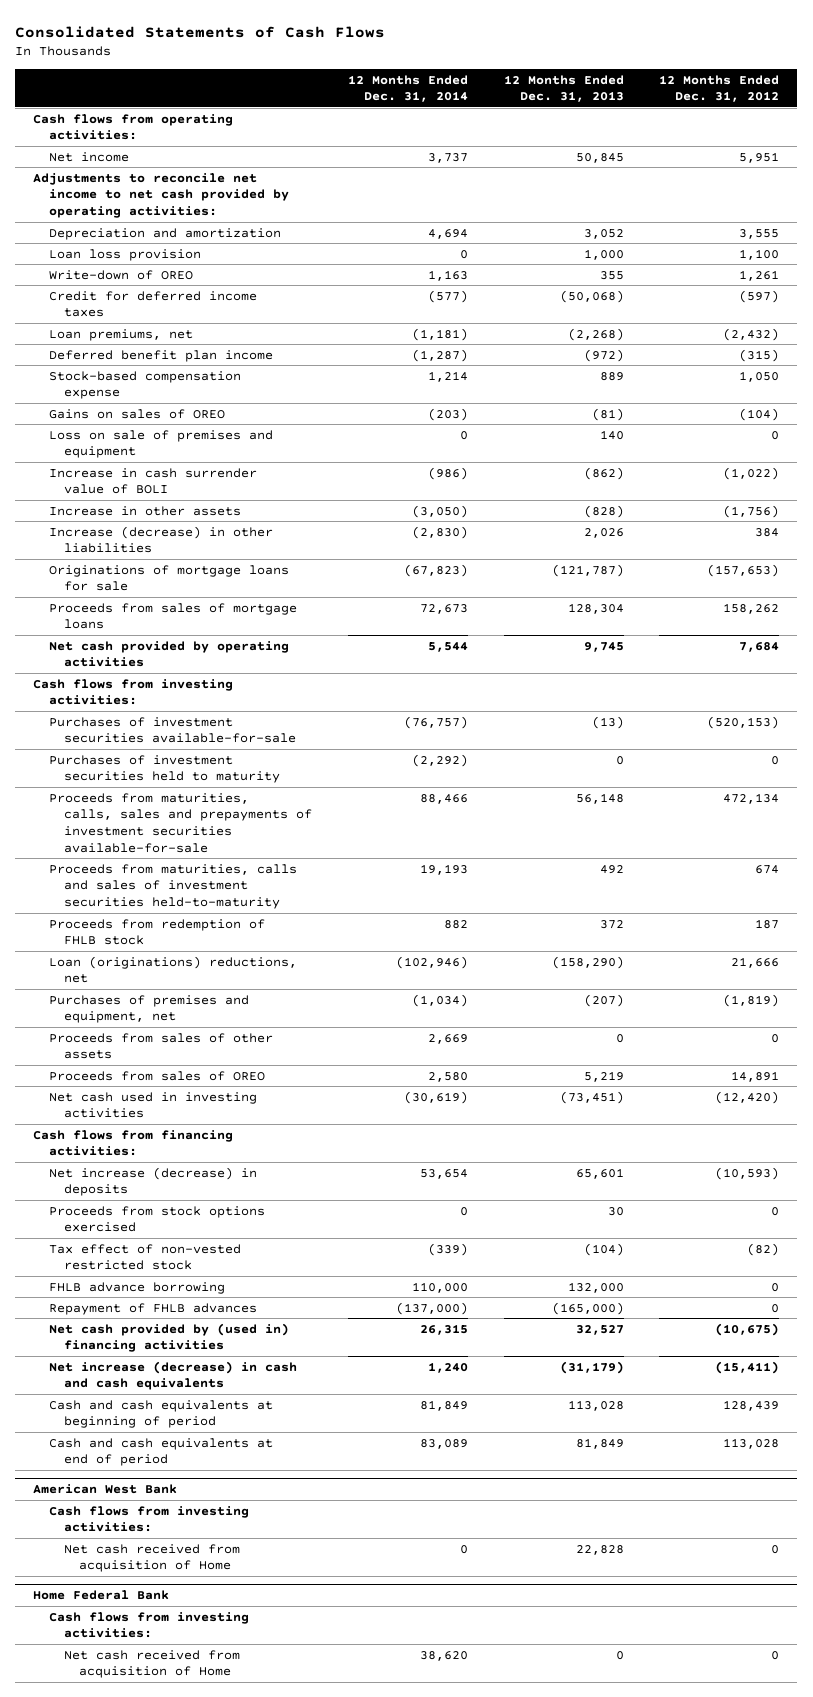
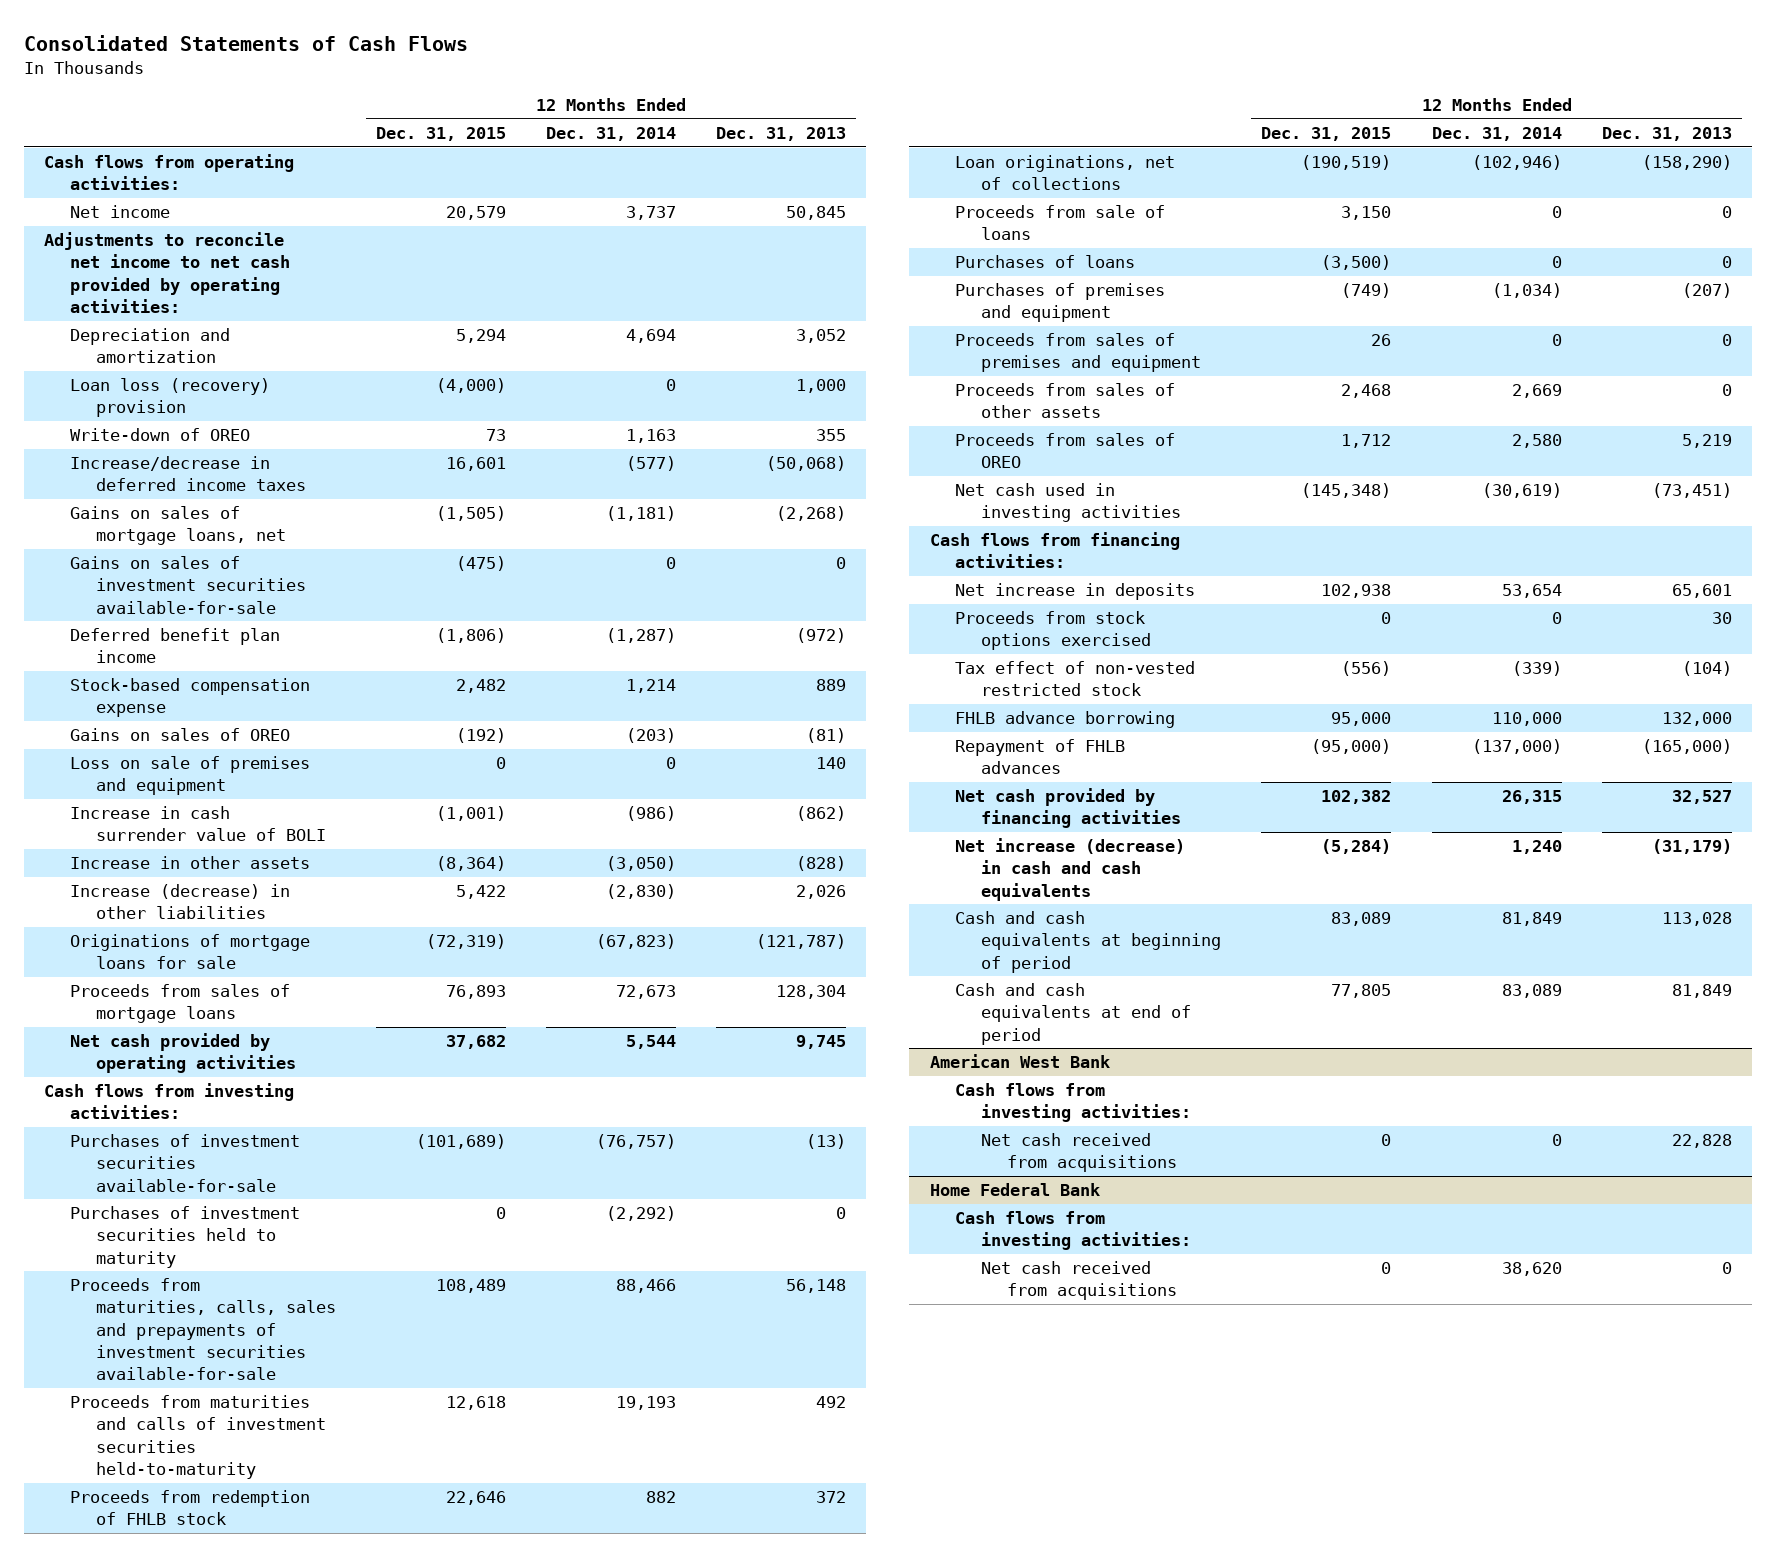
[659,74,780,103] 12 Months Ended Dec. 31, 2012 -> none
none -> [375,127,506,142] Dec. 31, 2015
[48,248,201,261] Loan loss provision -> [69,378,270,418] Loan loss (recovery) provision
[48,290,257,318] Credit for deferred income taxes -> [69,456,306,492] Increase/decrease in deferred income taxes
[48,328,193,341] Loan premiums, net -> [69,506,286,546] Gains on sales of mortgage loans, net
none -> [69,556,306,614] Gains on sales of investment securities available-for-sale
[48,863,297,910] Proceeds from maturities, calls and sales of investment securities held-to-maturity -> [69,1395,326,1479] Proceeds from maturities and calls of investment securities held-to-maturity
[48,955,297,984] Loan (originations) reductions, net -> [955,155,1176,191] Loan originations, net of collections
none -> [955,205,1166,241] Proceeds from sale of loans
none -> [955,255,1136,269] Purchases of loans
[48,994,249,1024] Purchases of premises and equipment, net -> [955,283,1166,323] Purchases of premises and equipment
none -> [955,333,1202,373] Proceeds from sales of premises and equipment
[48,1166,257,1197] Net increase (decrease) in deposits -> [955,583,1196,601] Net increase in deposits
[48,1322,289,1353] Net cash provided by (used in) financing activities -> [955,788,1182,829] Net cash provided by financing activities
[63,1543,240,1573] Net cash received from acquisition of Home -> [981,1133,1177,1173] Net cash received from acquisitions
[63,1649,240,1679] Net cash received from acquisition of Home -> [981,1261,1177,1301] Net cash received from acquisitions

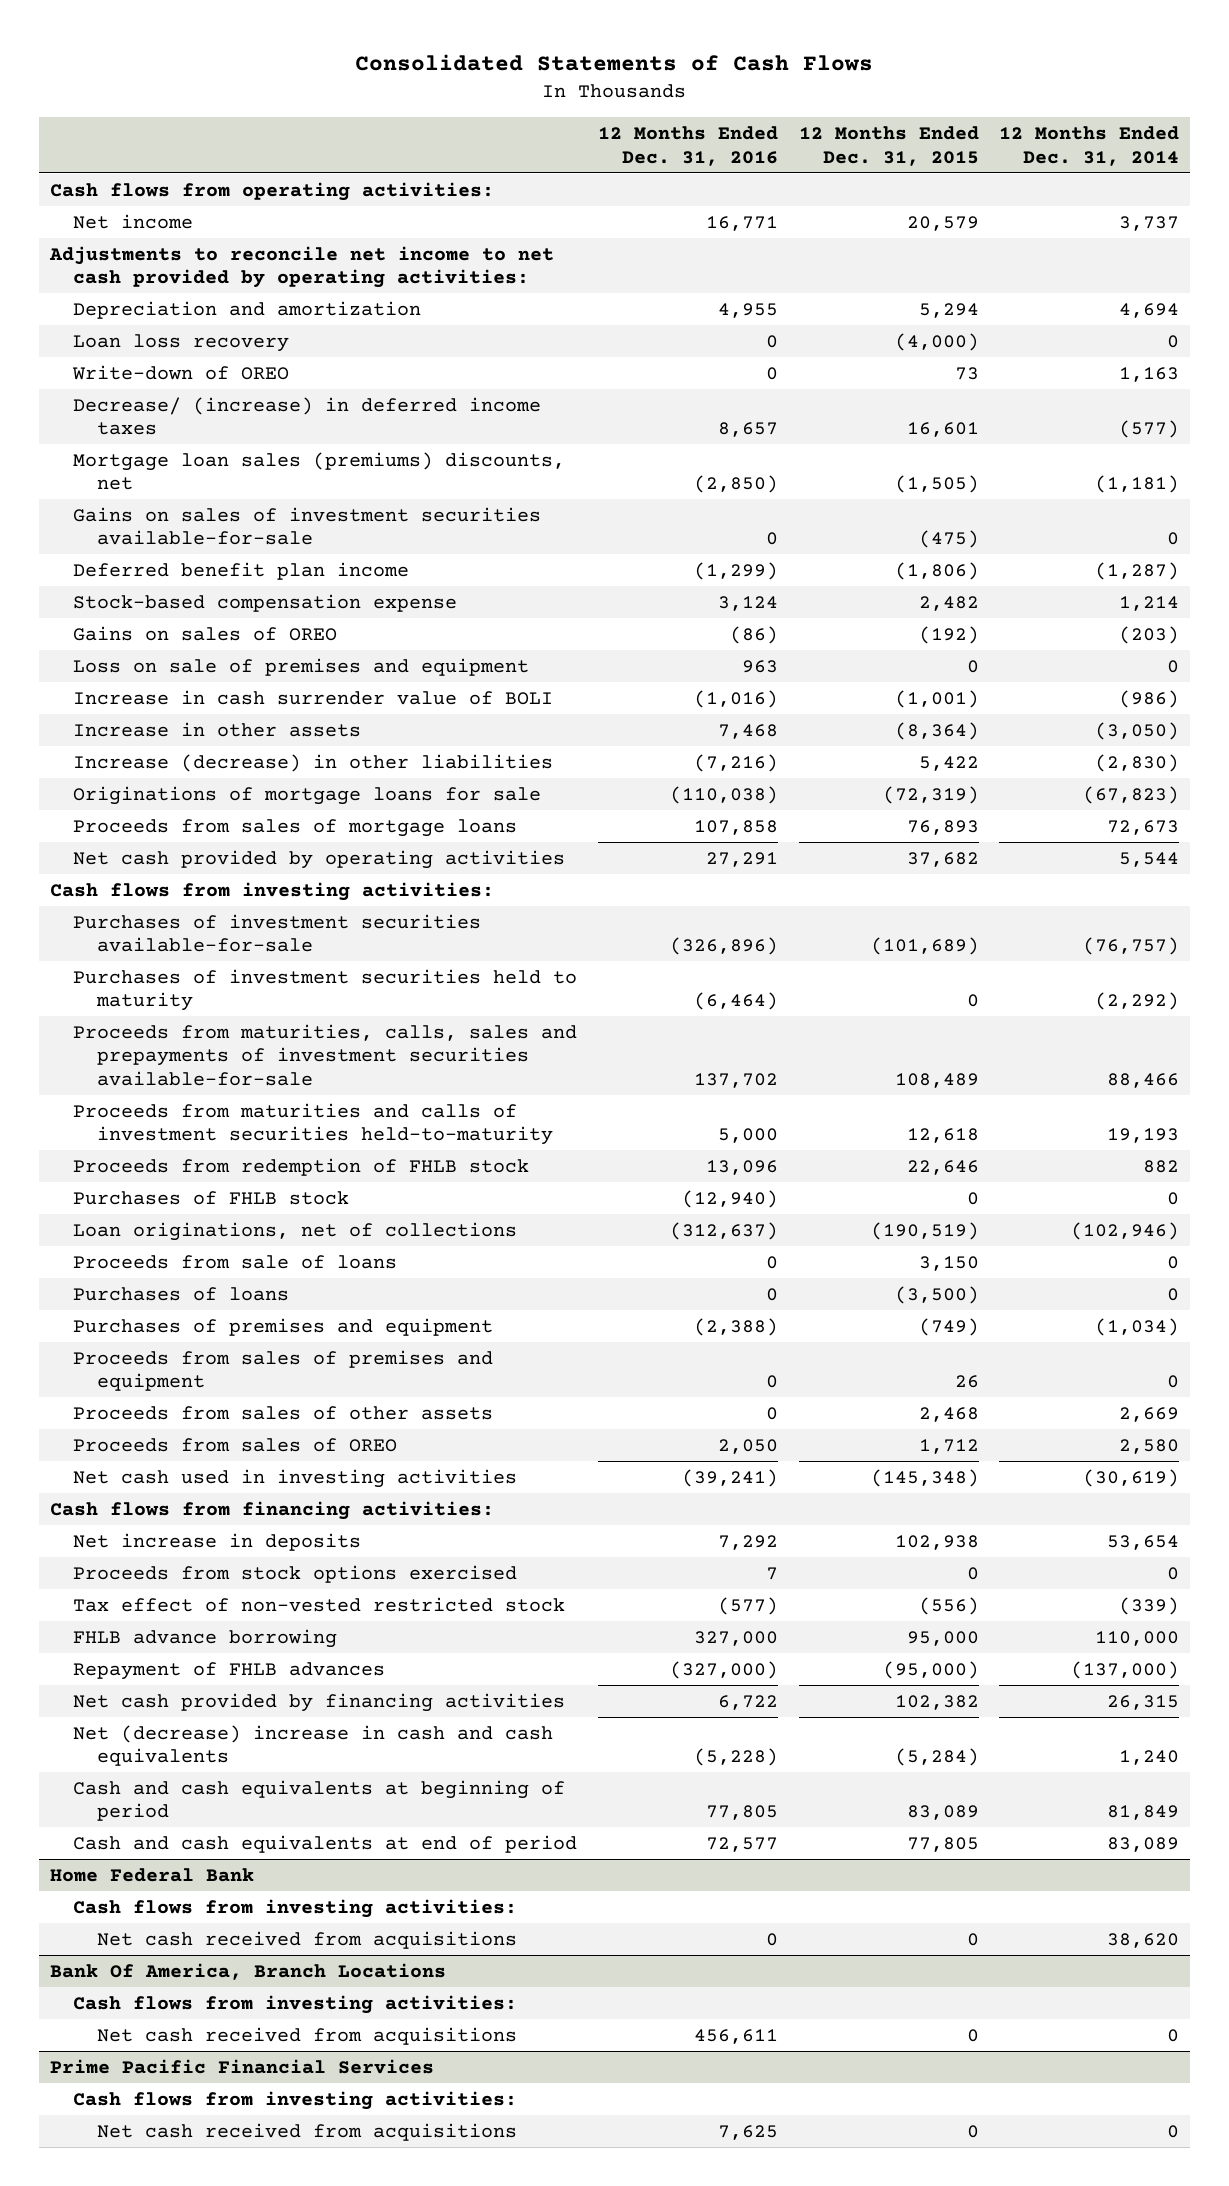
[716,127,847,142] Dec. 31, 2013 -> none
none -> [597,126,778,166] 12 Months Ended Dec. 31, 2016
[69,378,270,418] Loan loss (recovery) provision -> [73,333,290,352] Loan loss recovery
[69,456,306,492] Increase/decrease in deferred income taxes -> [73,396,542,436] Decrease/ (increase) in deferred income taxes
[69,506,286,546] Gains on sales of mortgage loans, net -> [73,451,566,491] Mortgage loan sales (premiums) discounts, net
none -> [73,1190,350,1205] Purchases of FHLB stock
[955,838,1186,901] Net increase (decrease) in cash and cash equivalents -> [73,1724,554,1767] Net (decrease) increase in cash and cash equivalents
[929,1054,1110,1069] American West Bank -> none
[955,1083,1192,1123] Cash flows from investing activities: -> none
[981,1133,1177,1173] Net cash received from acquisitions -> none
none -> [49,1962,446,1980] Bank Of America, Branch Locations
none -> [73,1994,518,2014] Cash flows from investing activities:
none -> [96,2026,517,2045] Net cash received from acquisitions
none -> [49,2058,434,2074] Prime Pacific Financial Services
none -> [73,2090,518,2110] Cash flows from investing activities:
none -> [96,2122,517,2141] Net cash received from acquisitions

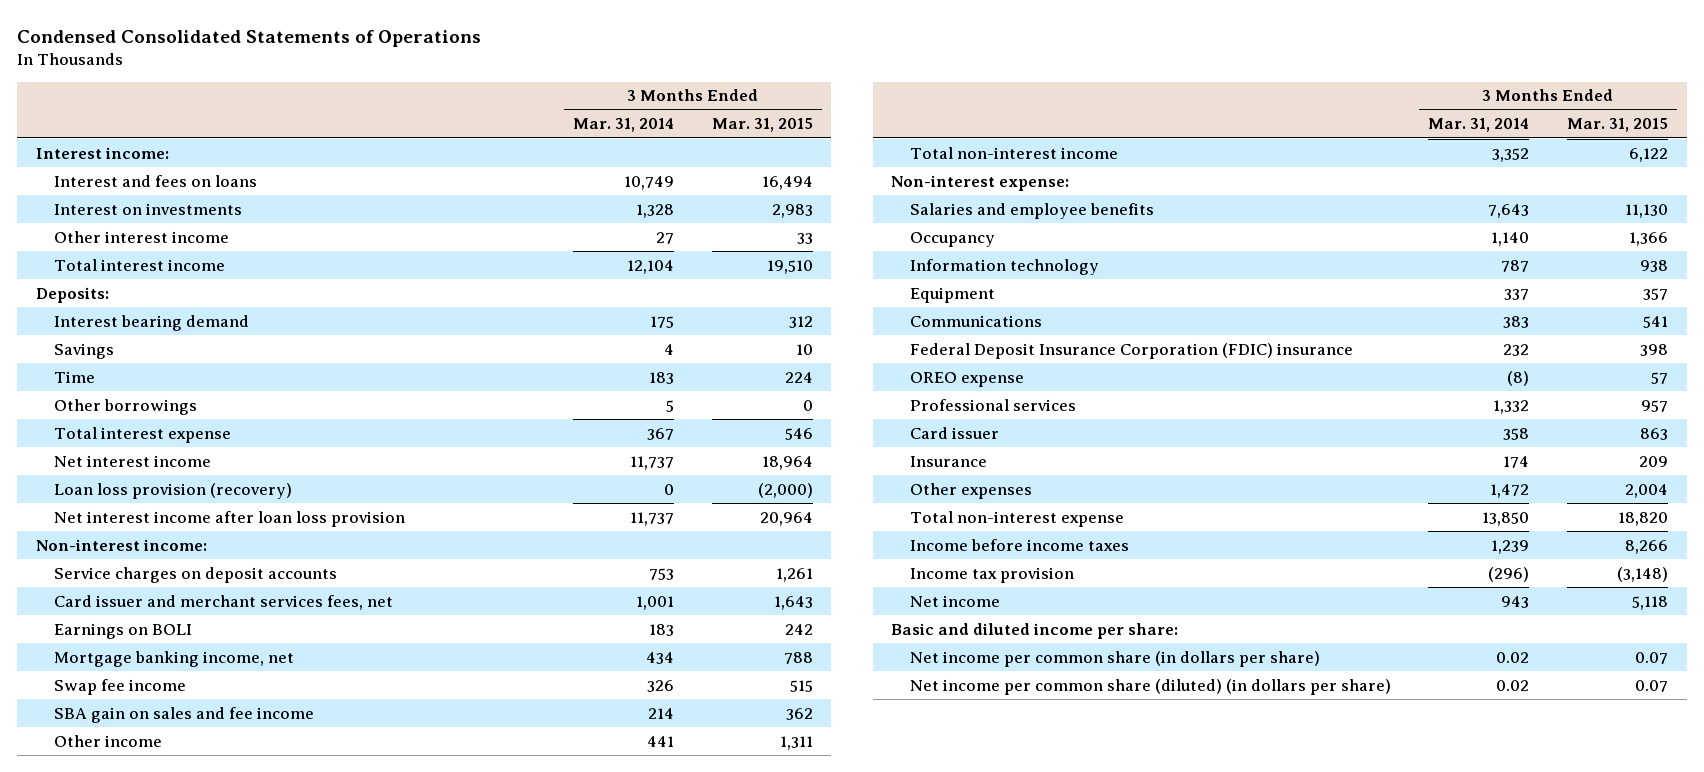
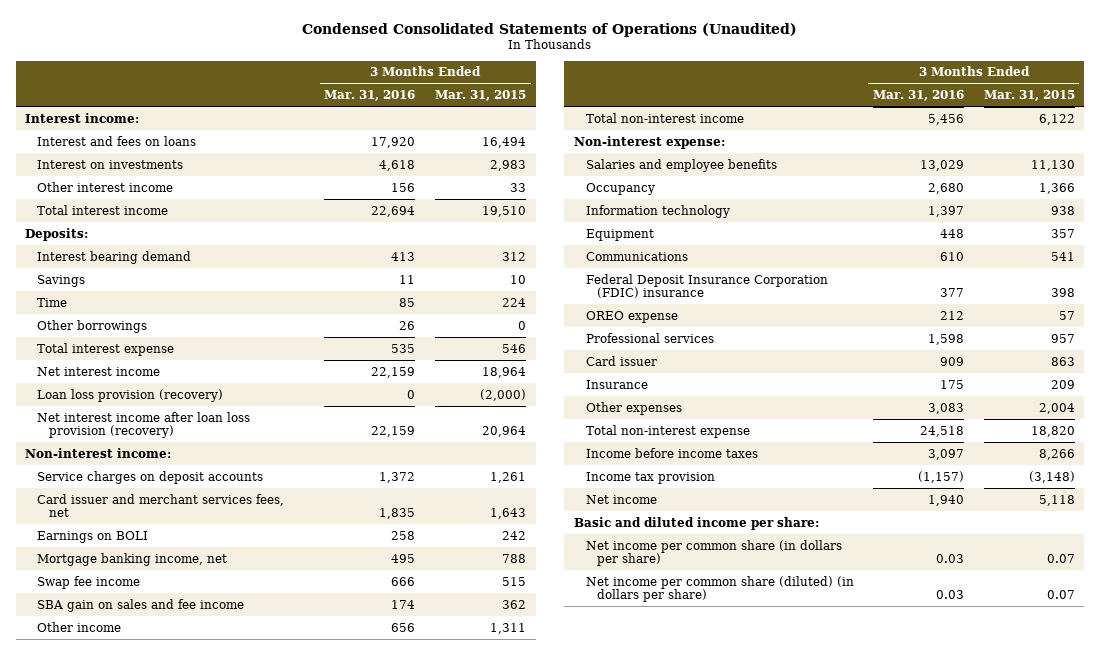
[17,29,482,47] Condensed Consolidated Statements of Operations -> [301,22,797,37] Condensed Consolidated Statements of Operations (Unaudited)
[572,118,674,133] Mar. 31, 2014 -> none
none -> [324,90,416,102] Mar. 31, 2016
[54,510,406,527] Net interest income after loan loss provision -> [36,411,250,439] Net interest income after loan loss provision (recovery)

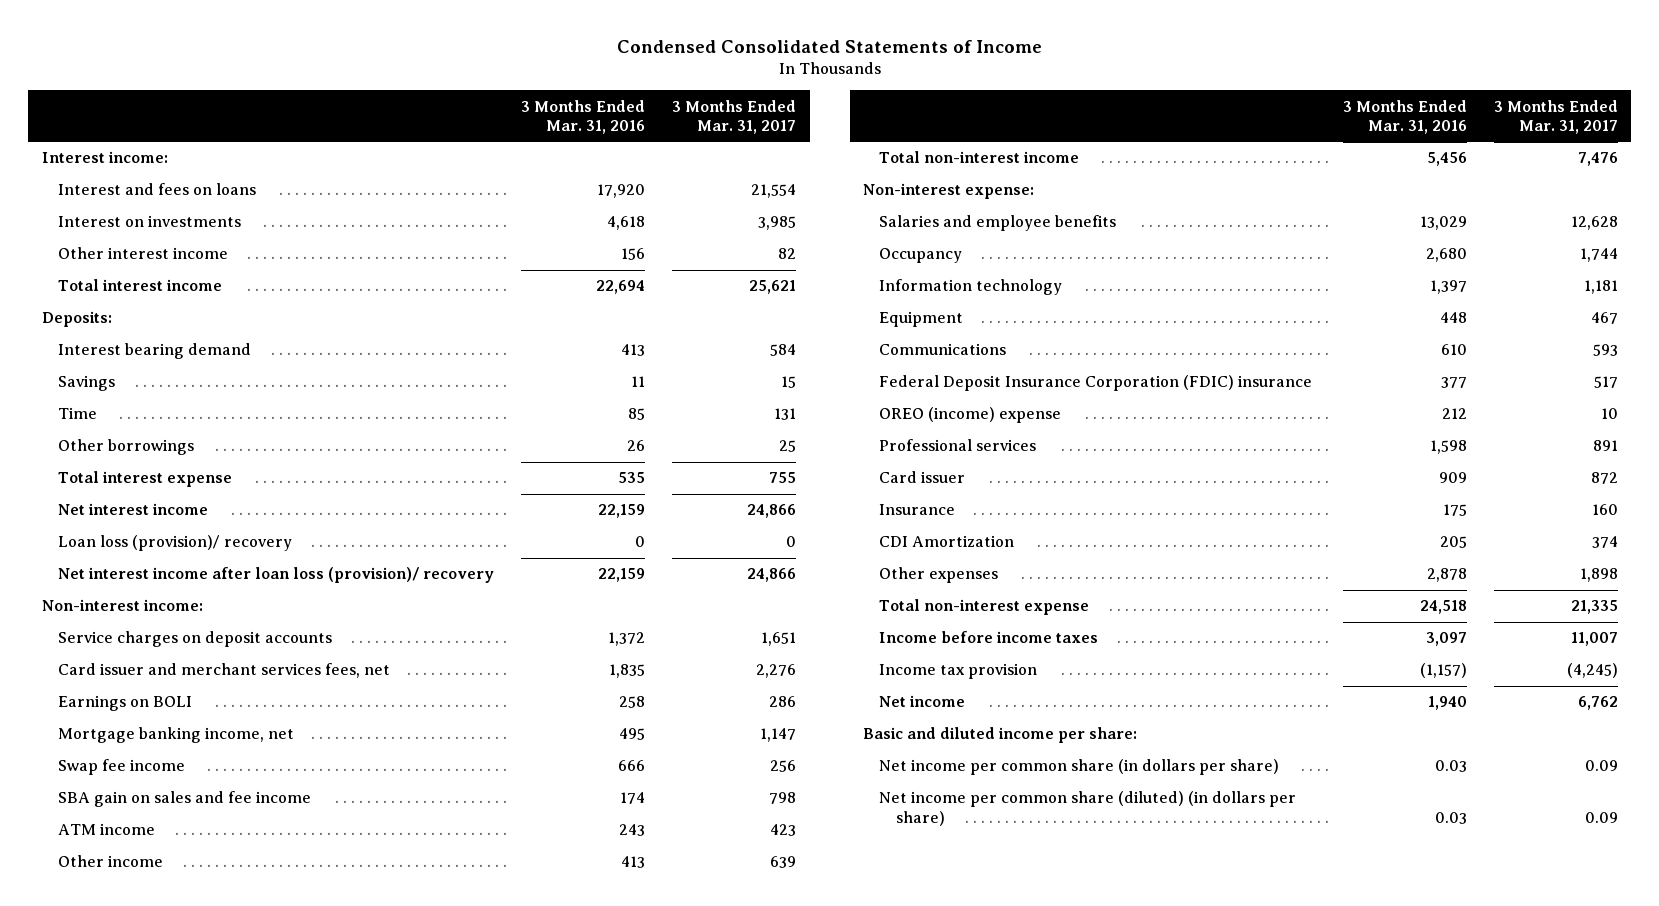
[301,22,797,37] Condensed Consolidated Statements of Operations (Unaudited) -> [616,39,1042,53] Condensed Consolidated Statements of Income
[434,90,526,102] Mar. 31, 2015 -> none
none -> [672,99,797,135] 3 Months Ended Mar. 31, 2017
[36,388,223,402] Loan loss provision (recovery) -> [57,535,292,552] Loan loss (provision)/ recovery
[36,411,250,439] Net interest income after loan loss provision (recovery) -> [57,567,494,584] Net interest income after loan loss (provision)/ recovery
none -> [57,823,155,836] ATM income
[391,622,416,632] 656 -> [620,856,645,869] 413
[585,310,678,323] OREO expense -> [879,407,1062,424] OREO (income) expense
none -> [879,535,1015,548] CDI Amortization
[928,402,965,414] 3,083 -> [1426,568,1467,583] 2,878

